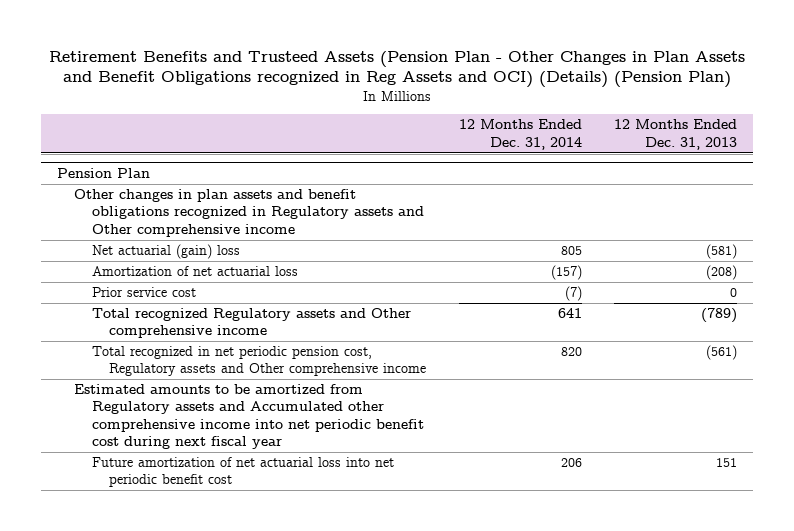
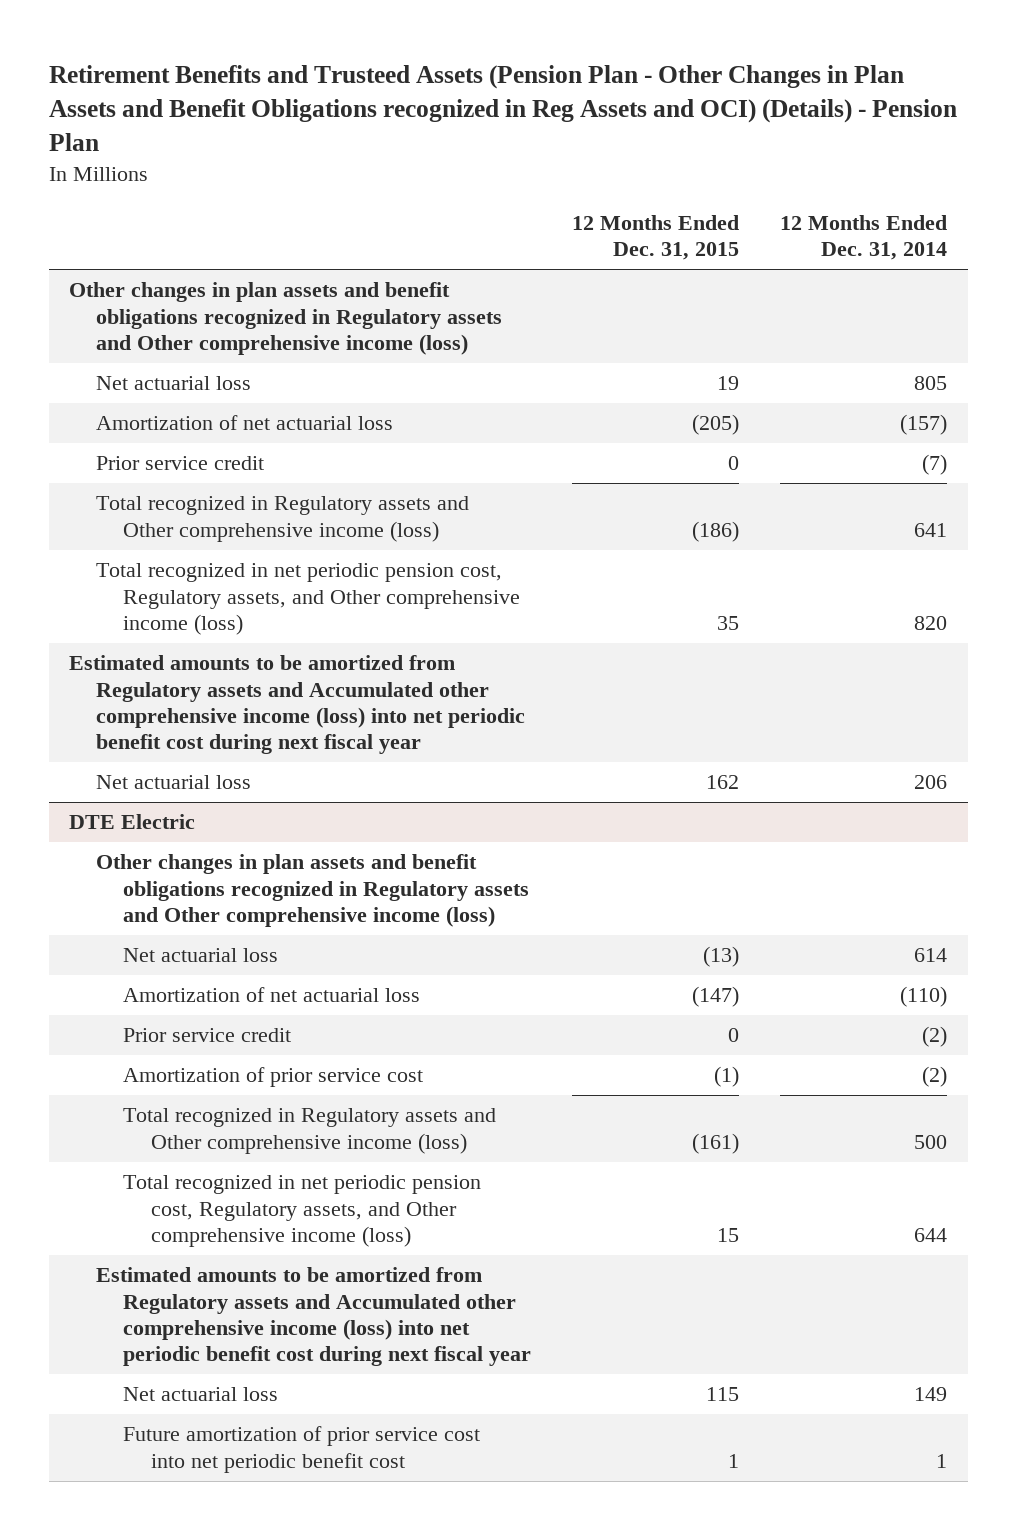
[49,50,746,89] Retirement Benefits and Trusteed Assets (Pension Plan - Other Changes in Plan Assets and Benefit Obligations recognized in Reg Assets and OCI) (Details) (Pension Plan) -> [48,64,957,152] Retirement Benefits and Trusteed Assets (Pension Plan - Other Changes in Plan Assets and Benefit Obligations recognized in Reg Assets and OCI) (Details) - Pension Plan
[614,119,738,150] 12 Months Ended Dec. 31, 2013 -> none
none -> [572,215,740,261] 12 Months Ended Dec. 31, 2015
[56,167,150,178] Pension Plan -> none
[74,189,424,237] Other changes in plan assets and benefit obligations recognized in Regulatory assets and Other comprehensive income -> [69,282,503,356] Other changes in plan assets and benefit obligations recognized in Regulatory assets and Other comprehensive income (loss)
[91,244,240,260] Net actuarial (gain) loss -> [96,376,252,391] Net actuarial loss
[91,287,196,298] Prior service cost -> [96,456,265,471] Prior service credit
[91,308,411,339] Total recognized Regulatory assets and Other comprehensive income -> [96,496,470,542] Total recognized in Regulatory assets and Other comprehensive income (loss)
[91,346,427,377] Total recognized in net periodic pension cost, Regulatory assets and Other comprehensive income -> [96,563,521,636] Total recognized in net periodic pension cost, Regulatory assets, and Other comprehensive income (loss)
[74,384,424,449] Estimated amounts to be amortized from Regulatory assets and Accumulated other comprehensive income into net periodic benefit cost during next fiscal year -> [69,655,526,755] Estimated amounts to be amortized from Regulatory assets and Accumulated other comprehensive income (loss) into net periodic benefit cost during next fiscal year
[91,457,394,488] Future amortization of net actuarial loss into net periodic benefit cost -> [96,775,252,790] Net actuarial loss
none -> [69,814,196,830] DTE Electric
none -> [96,854,530,928] Other changes in plan assets and benefit obligations recognized in Regulatory assets and Other comprehensive income (loss)
none -> [123,948,279,963] Net actuarial loss
none -> [123,987,421,1003] Amortization of net actuarial loss
none -> [123,1028,292,1043] Prior service credit
none -> [123,1067,424,1088] Amortization of prior service cost
none -> [123,1108,497,1154] Total recognized in Regulatory assets and Other comprehensive income (loss)
none -> [123,1175,482,1248] Total recognized in net periodic pension cost, Regulatory assets, and Other comprehensive income (loss)
none -> [96,1267,532,1367] Estimated amounts to be amortized from Regulatory assets and Accumulated other comprehensive income (loss) into net periodic benefit cost during next fiscal year
none -> [123,1387,279,1402] Net actuarial loss
none -> [123,1426,481,1473] Future amortization of prior service cost into net periodic benefit cost

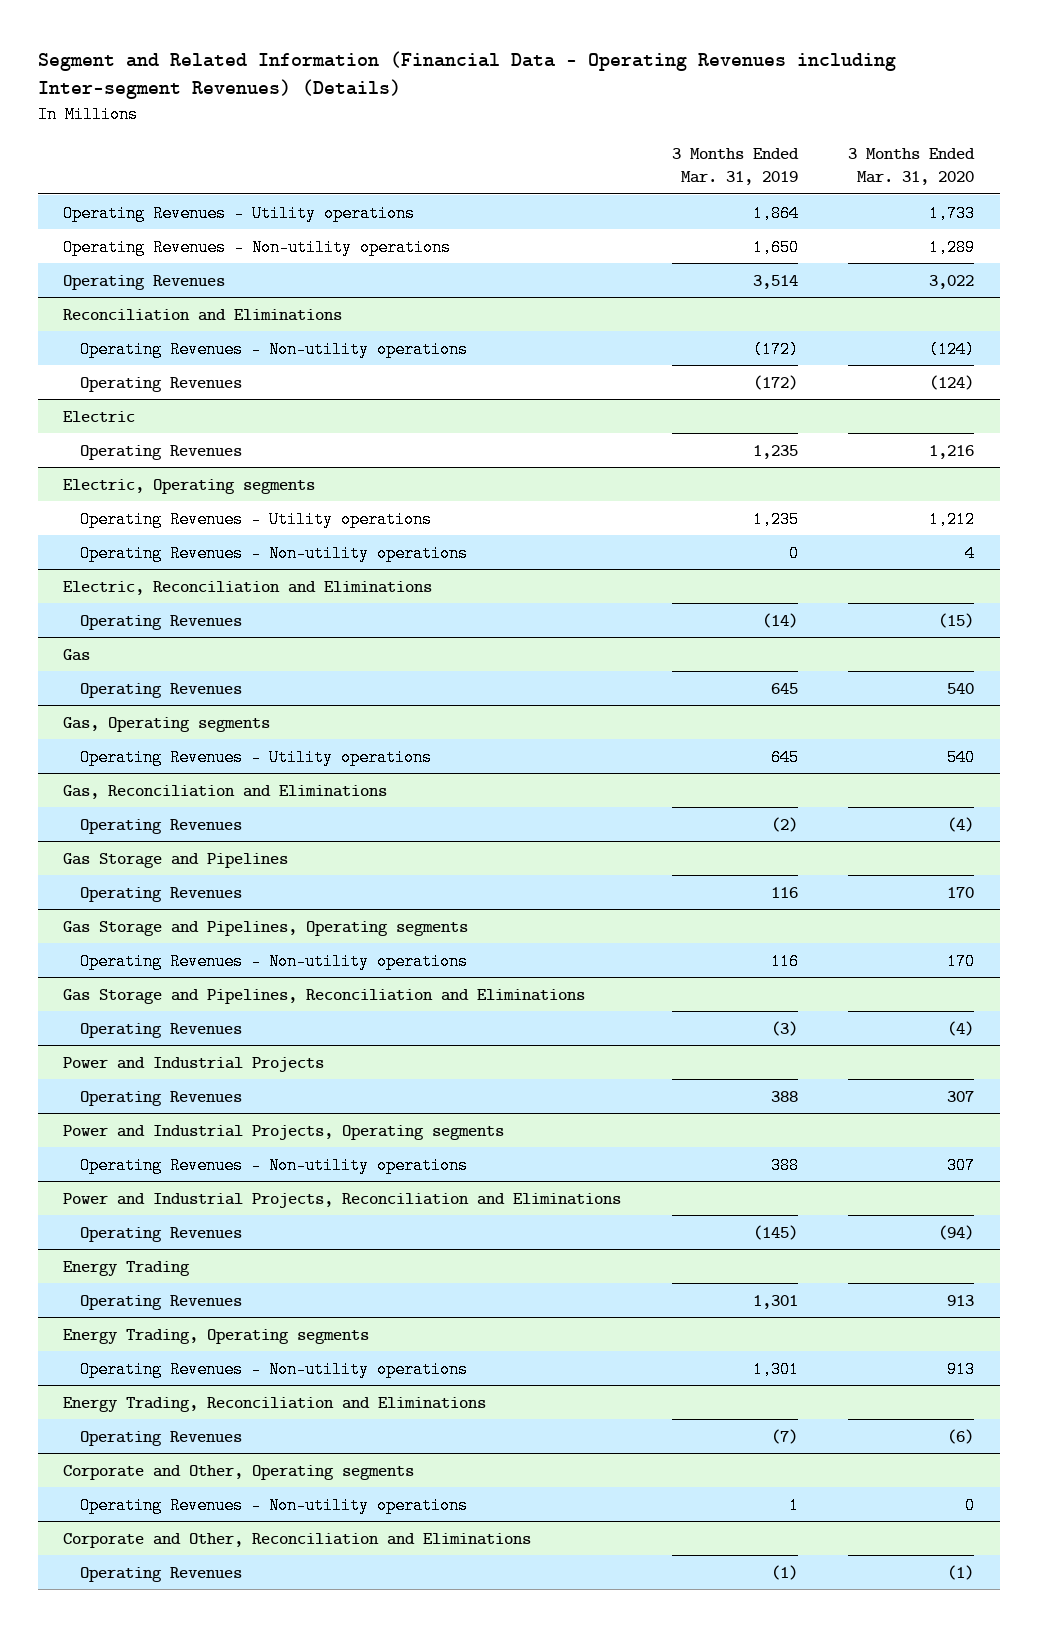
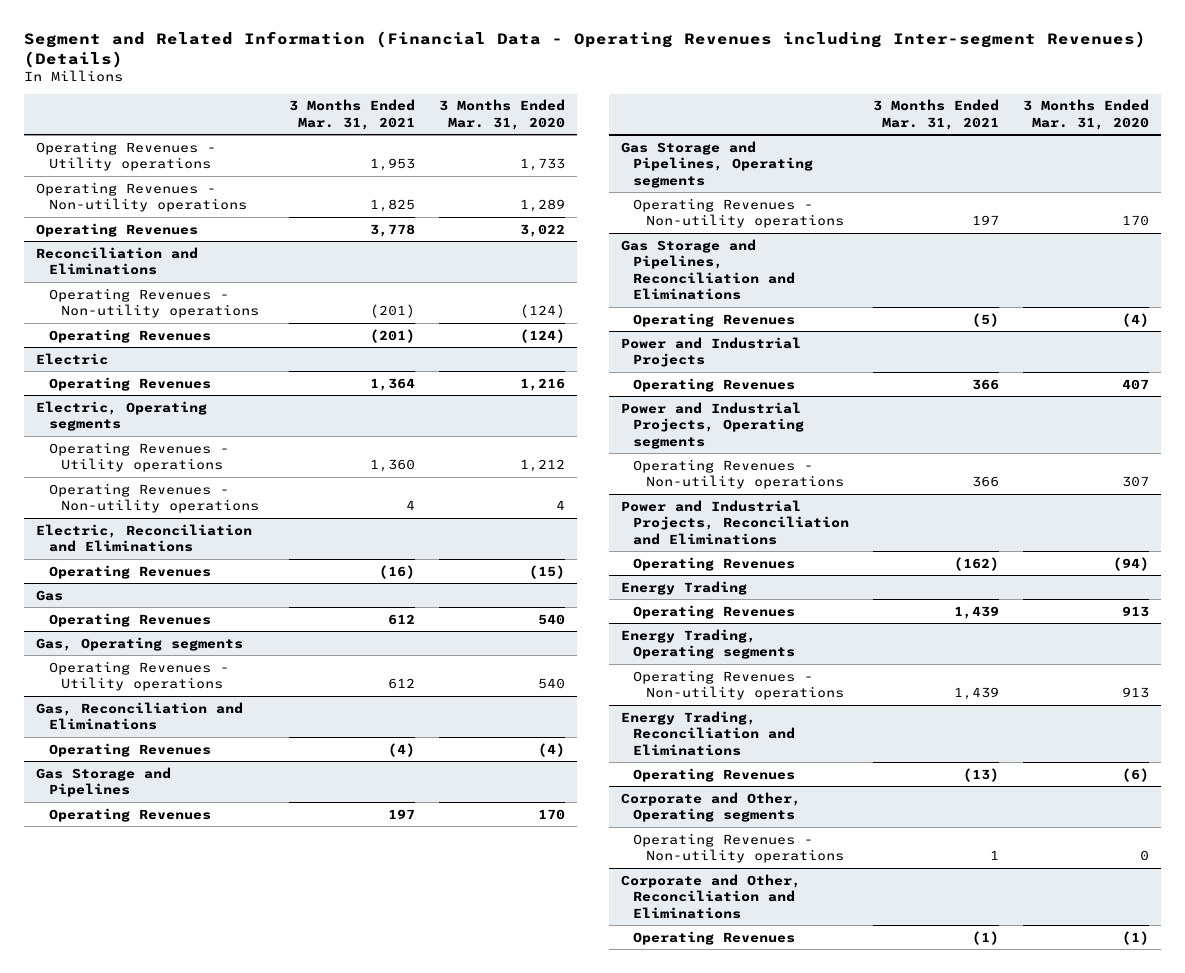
[671,148,799,186] 3 Months Ended Mar. 31, 2019 -> none
none -> [288,99,415,130] 3 Months Ended Mar. 31, 2021
[947,1090,975,1102] 307 -> [1122,378,1150,390] 407

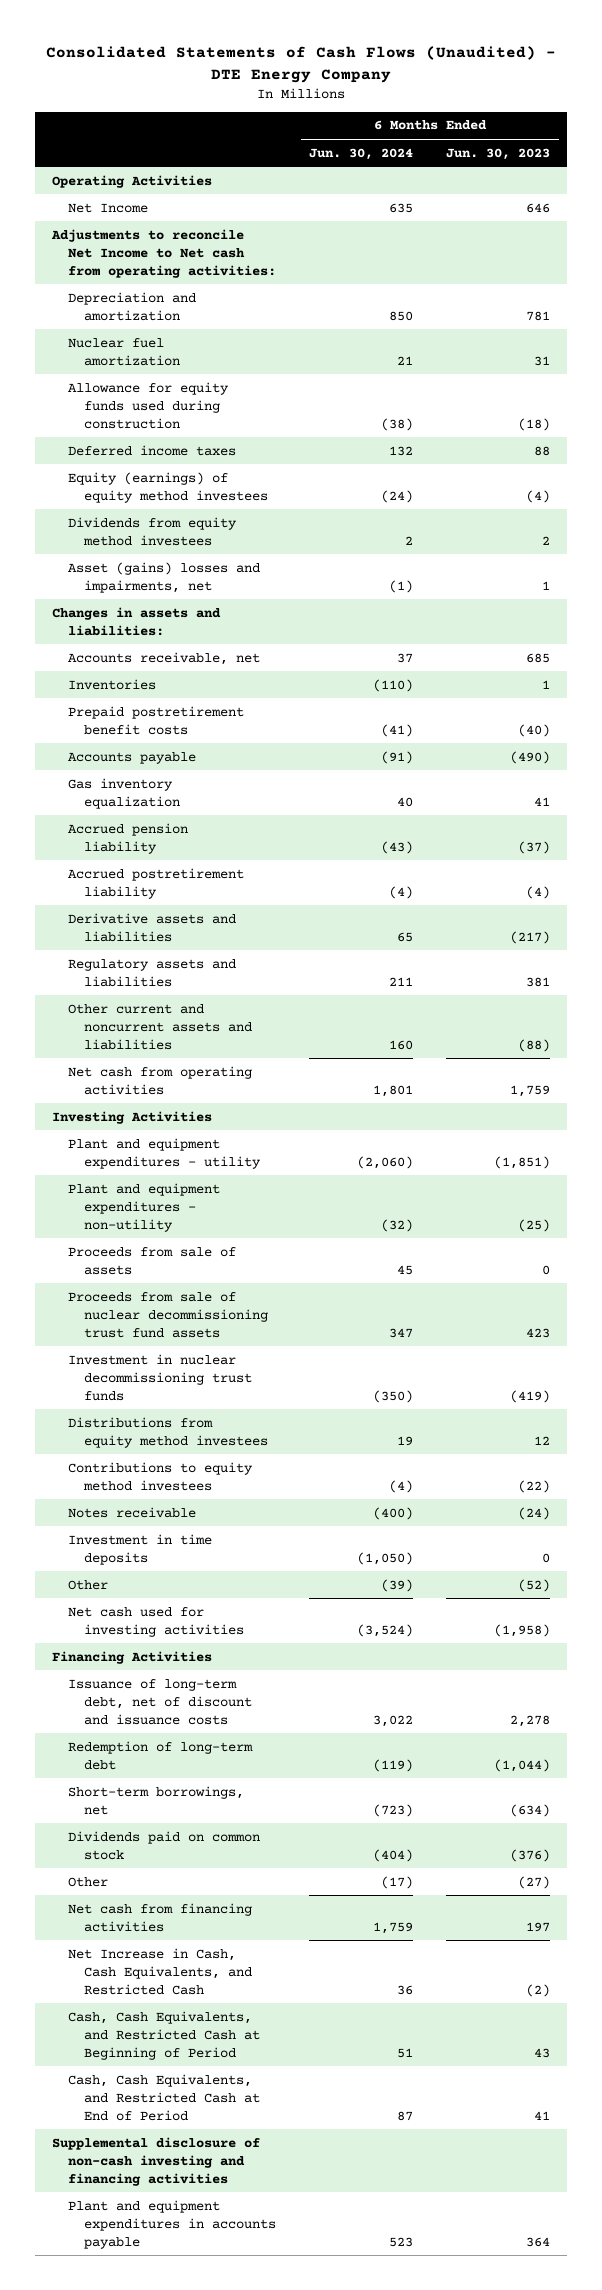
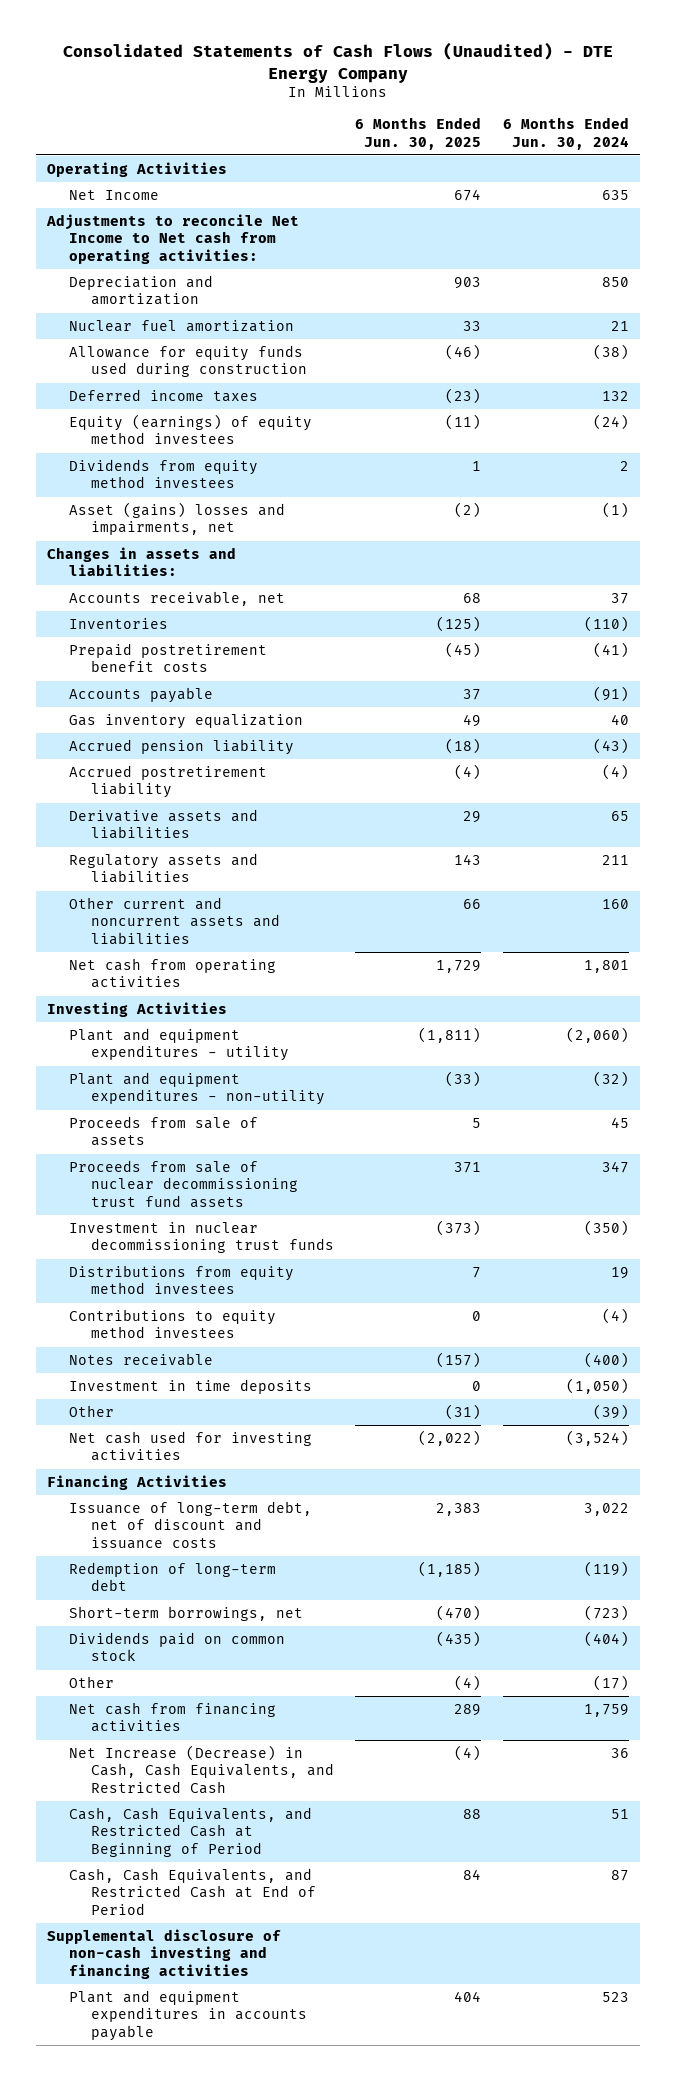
[446,147,551,160] Jun. 30, 2023 -> none
none -> [355,117,482,150] 6 Months Ended Jun. 30, 2025
[67,1947,252,1995] Net Increase in Cash, Cash Equivalents, and Restricted Cash -> [68,1744,334,1794] Net Increase (Decrease) in Cash, Cash Equivalents, and Restricted Cash

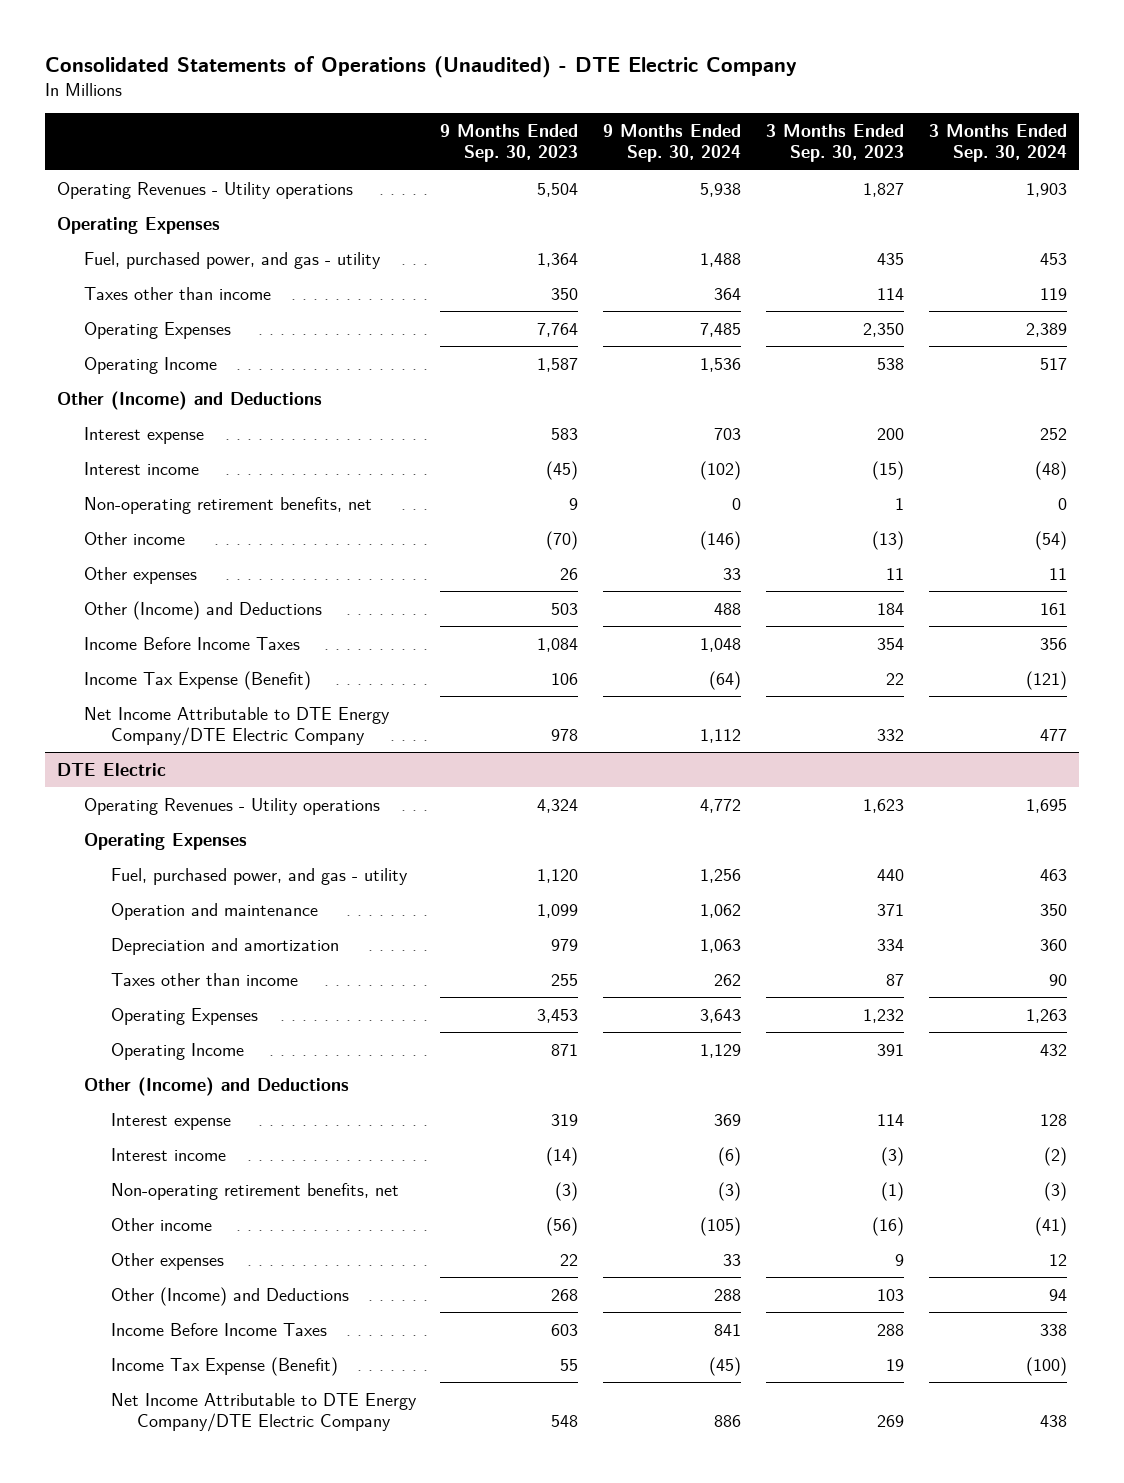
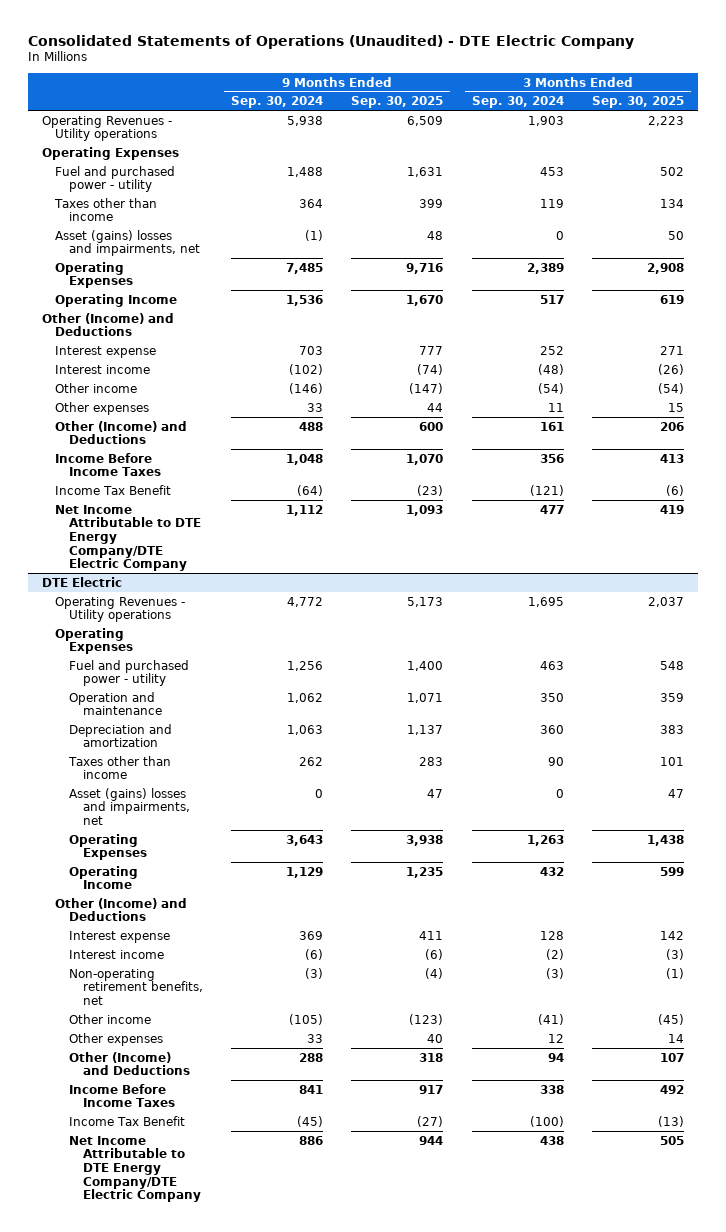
[440,124,579,163] 9 Months Ended Sep. 30, 2023 -> none
[766,124,905,163] 3 Months Ended Sep. 30, 2023 -> none
none -> [351,96,444,109] Sep. 30, 2025
none -> [591,96,684,109] Sep. 30, 2025
[83,251,381,269] Fuel, purchased power, and gas - utility -> [55,165,176,193] Fuel and purchased power - utility
none -> [55,229,200,257] Asset (gains) losses and impairments, net
[83,496,372,514] Non-operating retirement benefits, net -> none
[83,670,311,690] Income Tax Expense (Benefit) -> [55,484,172,495] Income Tax Benefit
[110,867,408,885] Fuel, purchased power, and gas - utility -> [68,659,189,687] Fuel and purchased power - utility
none -> [68,787,190,825] Asset (gains) losses and impairments, net
[110,1356,338,1376] Income Tax Expense (Benefit) -> [68,1115,185,1126] Income Tax Benefit

